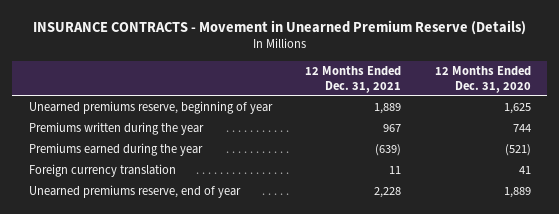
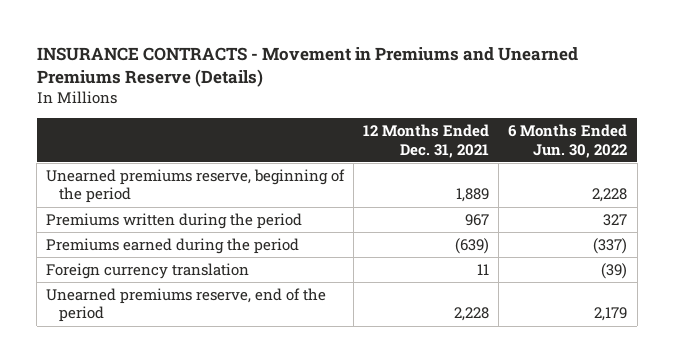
[32,19,526,35] INSURANCE CONTRACTS - Movement in Unearned Premium Reserve (Details) -> [36,47,578,88] INSURANCE CONTRACTS - Movement in Premiums and Unearned Premiums Reserve (Details)
[434,66,531,93] 12 Months Ended Dec. 31, 2020 -> none
none -> [508,124,628,158] 6 Months Ended Jun. 30, 2022
[28,101,273,115] Unearned premiums reserve, beginning of year -> [46,168,346,204] Unearned premiums reserve, beginning of the period
[28,122,204,136] Premiums written during the year -> [46,212,303,229] Premiums written during the period
[28,143,203,157] Premiums earned during the year -> [46,237,300,254] Premiums earned during the period
[28,185,241,199] Unearned premiums reserve, end of year -> [46,287,327,323] Unearned premiums reserve, end of the period

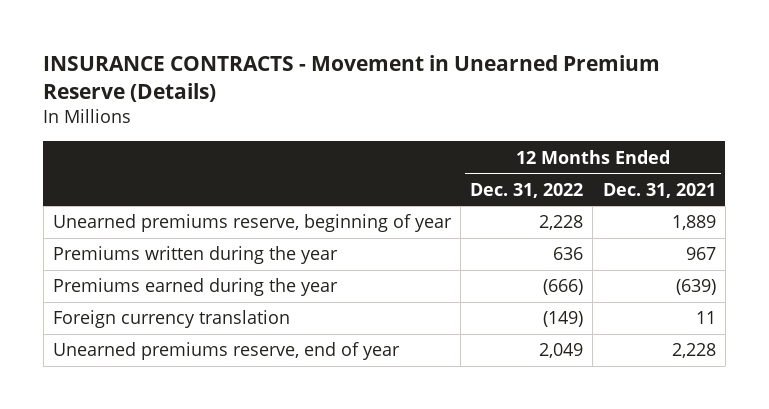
[36,47,578,88] INSURANCE CONTRACTS - Movement in Premiums and Unearned Premiums Reserve (Details) -> [43,55,661,102] INSURANCE CONTRACTS - Movement in Unearned Premium Reserve (Details)
[508,124,628,158] 6 Months Ended Jun. 30, 2022 -> none
none -> [470,182,584,198] Dec. 31, 2022
[46,168,346,204] Unearned premiums reserve, beginning of the period -> [52,214,452,233] Unearned premiums reserve, beginning of year
[46,212,303,229] Premiums written during the period -> [52,246,338,265] Premiums written during the year
[46,237,300,254] Premiums earned during the period -> [52,278,338,297] Premiums earned during the year
[46,287,327,323] Unearned premiums reserve, end of the period -> [52,342,400,361] Unearned premiums reserve, end of year

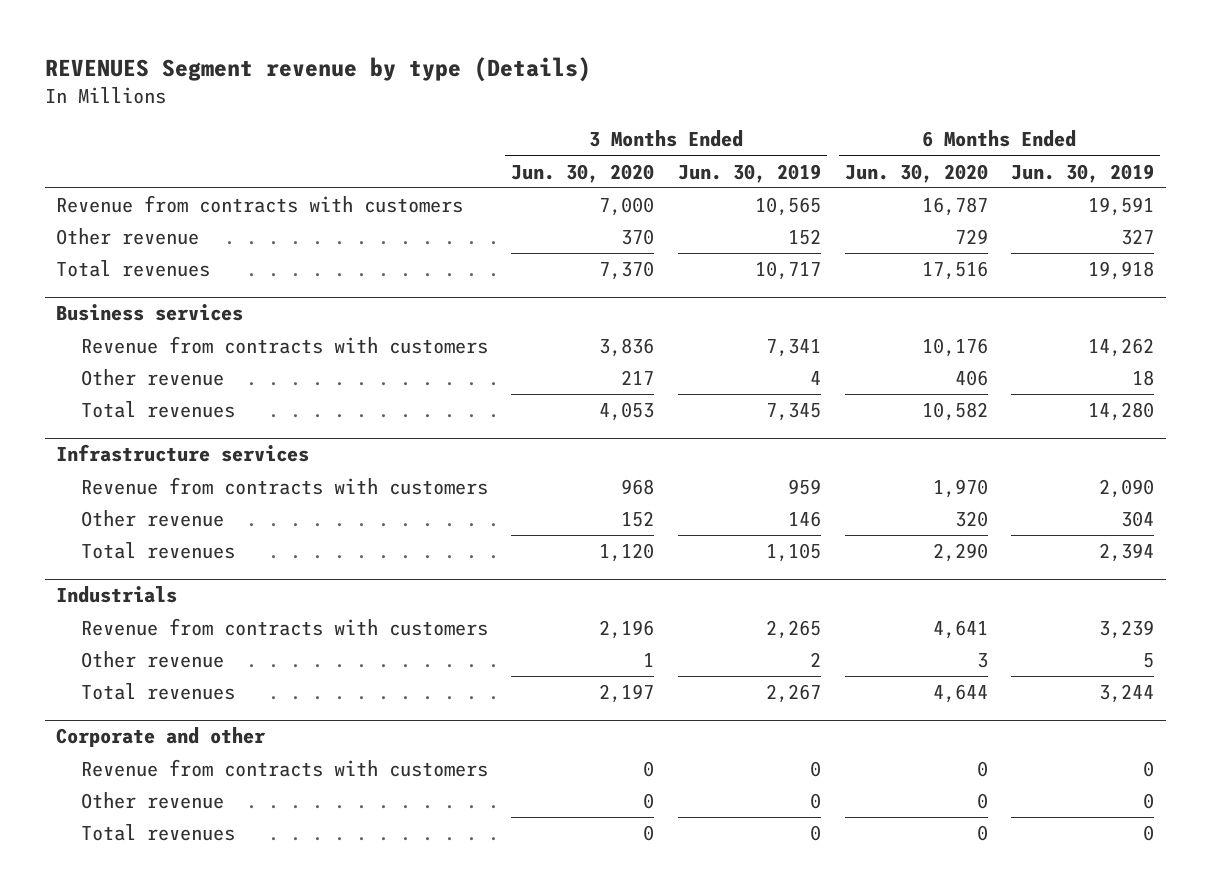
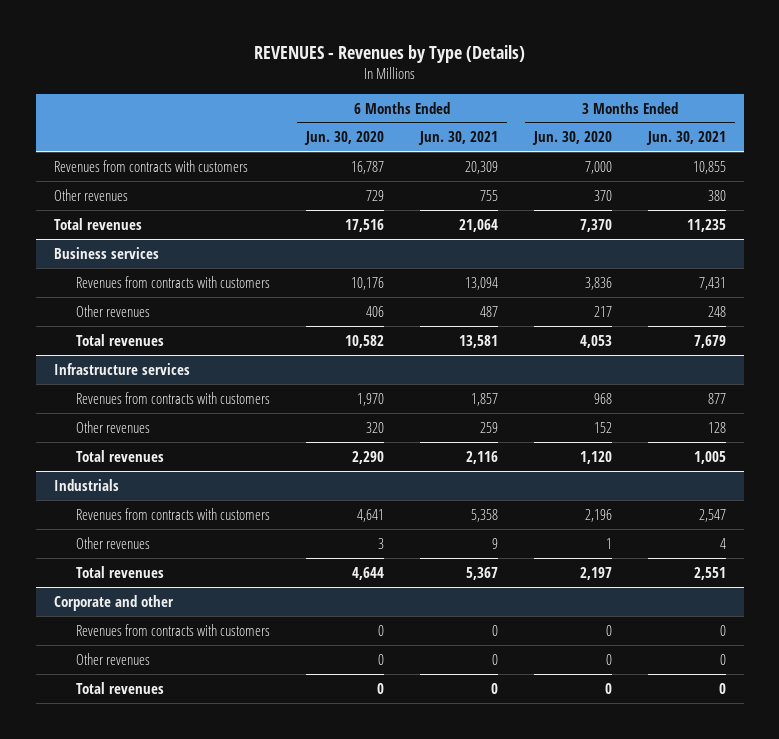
[44,56,591,82] REVENUES Segment revenue by type (Details) -> [253,44,525,63] REVENUES - Revenues by Type (Details)
[677,163,821,183] Jun. 30, 2019 -> none
[1011,163,1155,183] Jun. 30, 2019 -> none
none -> [418,131,499,146] Jun. 30, 2021
none -> [645,131,726,146] Jun. 30, 2021
[56,195,464,214] Revenue from contracts with customers -> [53,159,248,172] Revenues from contracts with customers
[56,228,200,246] Other revenue -> [53,188,128,201] Other revenues
[80,336,488,355] Revenue from contracts with customers -> [76,275,271,288] Revenues from contracts with customers
[80,369,224,387] Other revenue -> [76,304,151,317] Other revenues
[80,477,488,496] Revenue from contracts with customers -> [76,391,271,404] Revenues from contracts with customers
[80,510,224,528] Other revenue -> [76,420,151,433] Other revenues
[80,618,488,637] Revenue from contracts with customers -> [76,507,271,520] Revenues from contracts with customers
[80,651,224,669] Other revenue -> [76,536,151,549] Other revenues
[80,759,488,778] Revenue from contracts with customers -> [76,623,271,636] Revenues from contracts with customers
[80,792,224,810] Other revenue -> [76,652,151,665] Other revenues

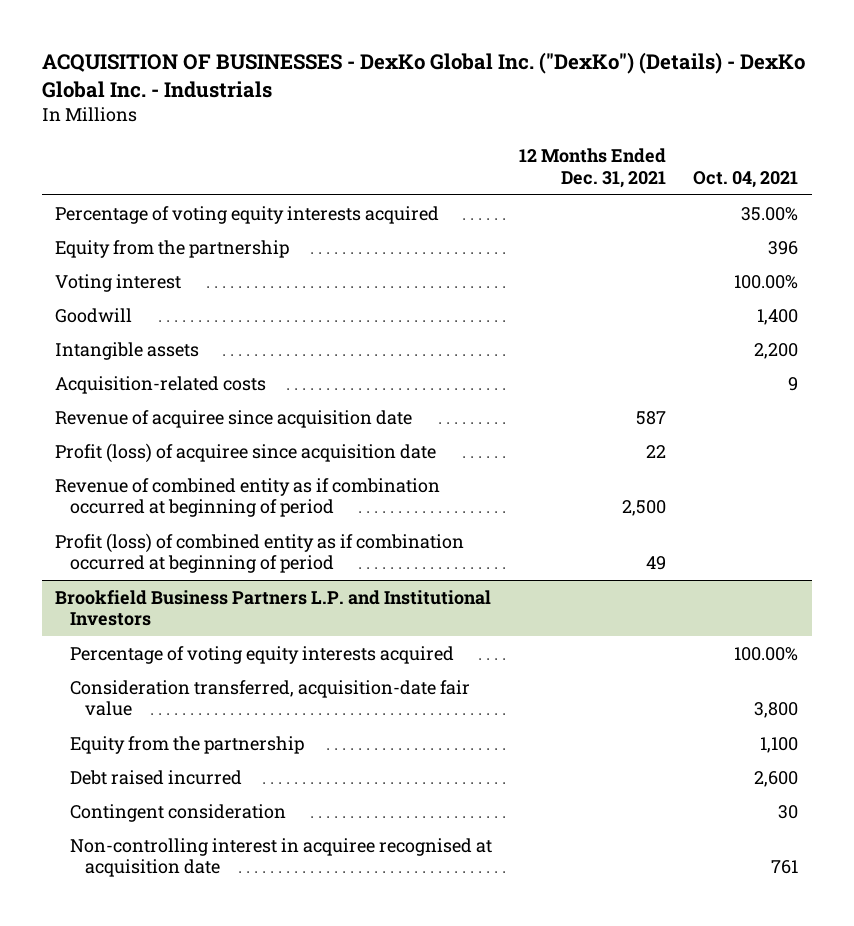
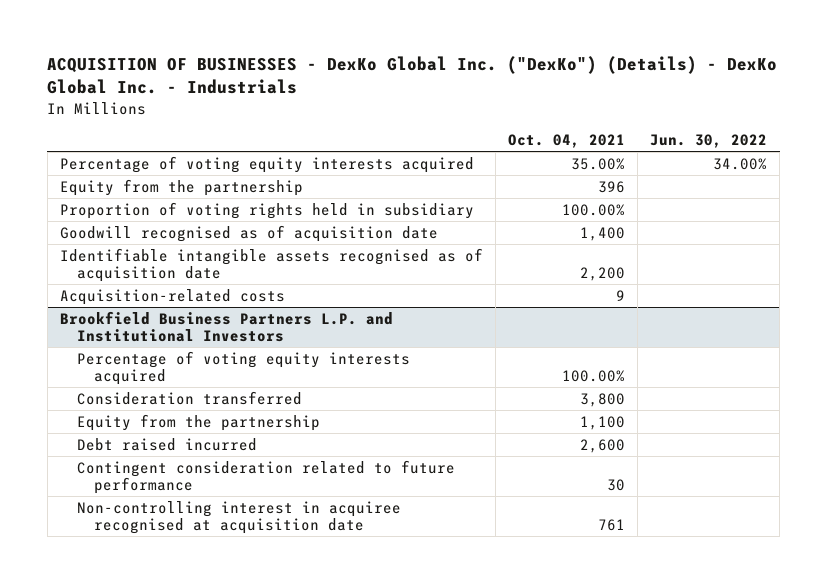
[519,148,667,189] 12 Months Ended Dec. 31, 2021 -> none
none -> [650,133,768,148] Jun. 30, 2022
[55,273,182,292] Voting interest -> [59,201,474,219] Proportion of voting rights held in subsidiary
[55,307,133,323] Goodwill -> [59,224,438,242] Goodwill recognised as of acquisition date
[55,341,200,360] Intangible assets -> [59,247,483,282] Identifiable intangible assets recognised as of acquisition date
[55,409,413,428] Revenue of acquiree since acquisition date -> none
[55,442,437,463] Profit (loss) of acquiree since acquisition date -> none
[55,477,441,518] Revenue of combined entity as if combination occurred at beginning of period -> none
[55,532,465,574] Profit (loss) of combined entity as if combination occurred at beginning of period -> none
[70,679,471,717] Consideration transferred, acquisition-date fair value -> [77,390,303,405] Consideration transferred
[70,803,287,822] Contingent consideration -> [77,459,456,494] Contingent consideration related to future performance

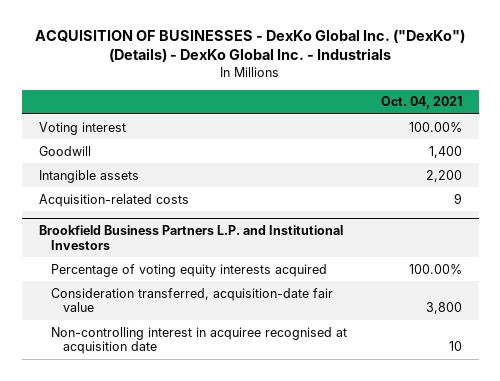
[650,133,768,148] Jun. 30, 2022 -> none
[59,155,474,173] Percentage of voting equity interests acquired -> none
[59,178,303,196] Equity from the partnership -> none
[59,201,474,219] Proportion of voting rights held in subsidiary -> [38,121,126,135] Voting interest
[59,224,438,242] Goodwill recognised as of acquisition date -> [38,145,91,156] Goodwill
[59,247,483,282] Identifiable intangible assets recognised as of acquisition date -> [38,169,139,183] Intangible assets
[77,413,321,431] Equity from the partnership -> none
[77,437,258,451] Debt raised incurred -> none
[77,459,456,494] Contingent consideration related to future performance -> none
[77,390,303,405] Consideration transferred -> [50,287,333,313] Consideration transferred, acquisition-date fair value
[597,518,625,531] 761 -> [448,341,462,352] 10

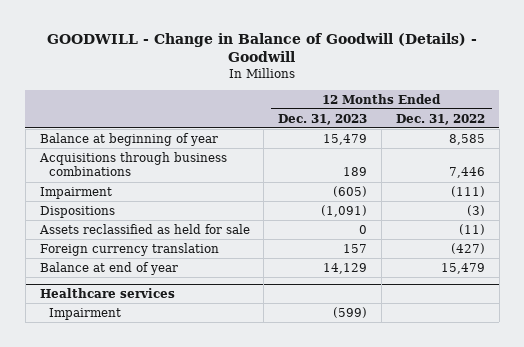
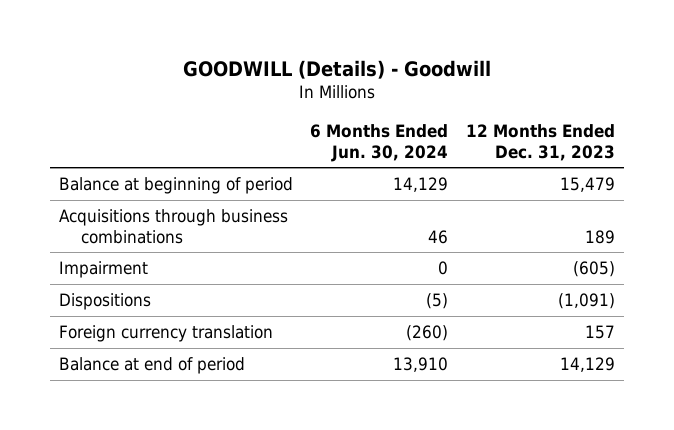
[47,32,478,63] GOODWILL - Change in Balance of Goodwill (Details) - Goodwill -> [182,59,491,79] GOODWILL (Details) - Goodwill
[395,113,485,125] Dec. 31, 2022 -> none
none -> [310,123,449,162] 6 Months Ended Jun. 30, 2024
[39,132,218,146] Balance at beginning of year -> [58,176,293,194] Balance at beginning of period
[38,223,250,234] Assets reclassified as held for sale -> none
[39,288,175,299] Healthcare services -> none
[48,307,121,320] Impairment -> none
[39,261,178,275] Balance at end of year -> [58,356,245,374] Balance at end of period

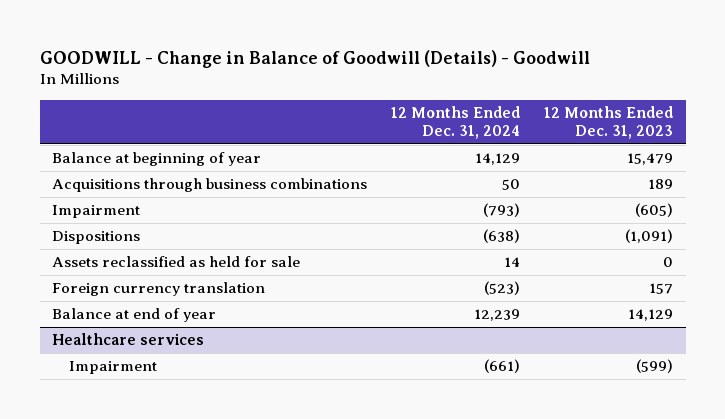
[182,59,491,79] GOODWILL (Details) - Goodwill -> [39,49,590,68] GOODWILL - Change in Balance of Goodwill (Details) - Goodwill
[310,123,449,162] 6 Months Ended Jun. 30, 2024 -> none
none -> [391,106,521,140] 12 Months Ended Dec. 31, 2024
[58,176,293,194] Balance at beginning of period -> [51,152,261,167] Balance at beginning of year
none -> [51,256,300,268] Assets reclassified as held for sale
[58,356,245,374] Balance at end of period -> [51,308,216,323] Balance at end of year
none -> [51,333,204,346] Healthcare services
none -> [68,361,157,375] Impairment

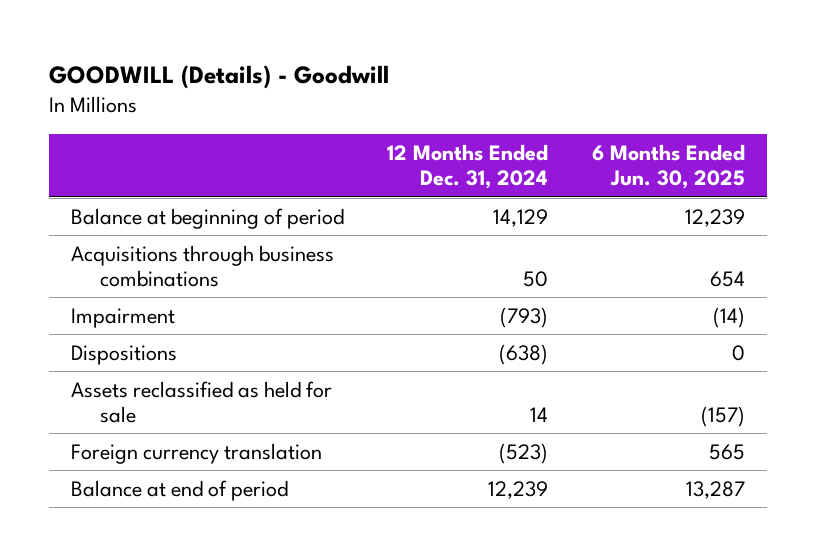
[39,49,590,68] GOODWILL - Change in Balance of Goodwill (Details) - Goodwill -> [48,64,389,89] GOODWILL (Details) - Goodwill
[544,106,674,140] 12 Months Ended Dec. 31, 2023 -> none
none -> [592,144,746,190] 6 Months Ended Jun. 30, 2025
[51,152,261,167] Balance at beginning of year -> [70,207,344,229] Balance at beginning of period
[51,333,204,346] Healthcare services -> none
[68,361,157,375] Impairment -> none
[51,308,216,323] Balance at end of year -> [70,479,288,501] Balance at end of period

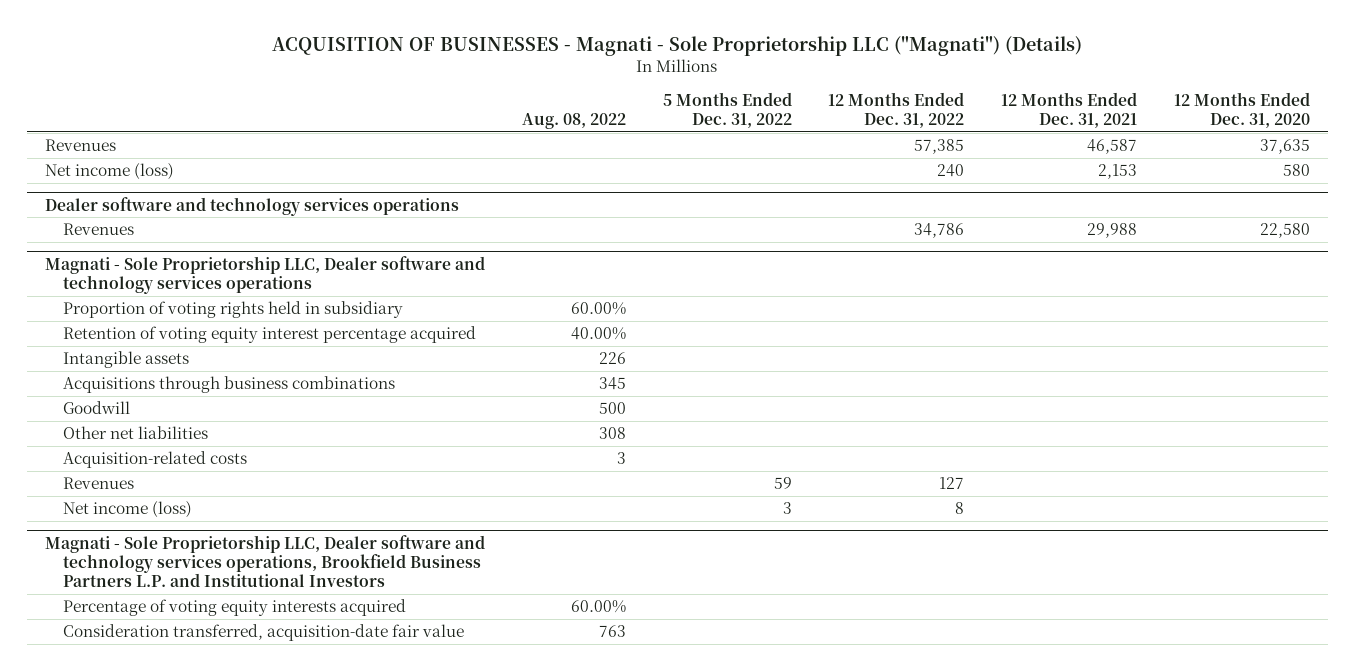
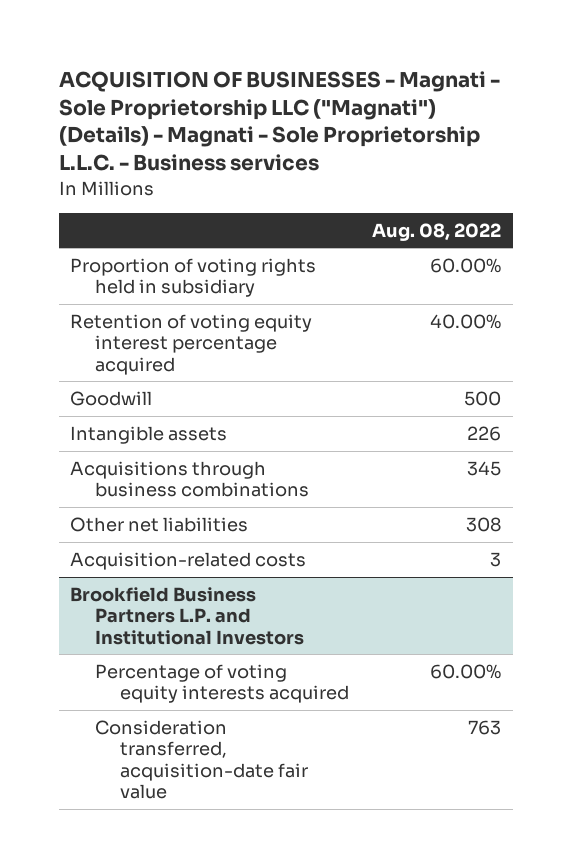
[272,36,1083,57] ACQUISITION OF BUSINESSES - Magnati - Sole Proprietorship LLC ("Magnati") (Details) -> [58,70,500,172] ACQUISITION OF BUSINESSES - Magnati - Sole Proprietorship LLC ("Magnati") (Details) - Magnati - Sole Proprietorship L.L.C. - Business services
[662,91,792,128] 5 Months Ended Dec. 31, 2022 -> none
[828,91,965,128] 12 Months Ended Dec. 31, 2022 -> none
[1000,91,1137,128] 12 Months Ended Dec. 31, 2021 -> none
[1173,91,1310,128] 12 Months Ended Dec. 31, 2020 -> none
[45,139,117,152] Revenues -> none
[45,163,175,181] Net income (loss) -> none
[45,196,460,216] Dealer software and technology services operations -> none
[62,223,134,236] Revenues -> none
[45,255,486,294] Magnati - Sole Proprietorship LLC, Dealer software and technology services operations -> none
none -> [70,390,153,406] Goodwill
[62,401,130,415] Goodwill -> none
[62,477,134,490] Revenues -> none
[62,501,192,519] Net income (loss) -> none
[45,534,486,587] Magnati - Sole Proprietorship LLC, Dealer software and technology services operations, Brookfield Business Partners L.P. and Institutional Investors -> none
none -> [70,586,305,645] Brookfield Business Partners L.P. and Institutional Investors

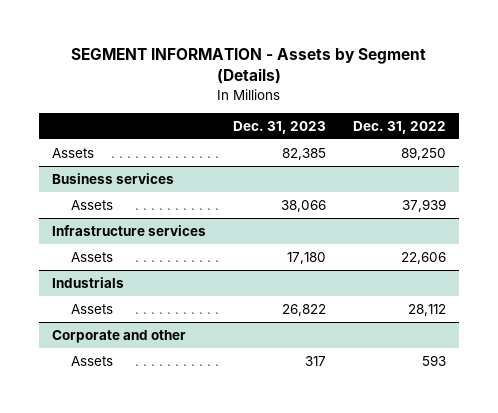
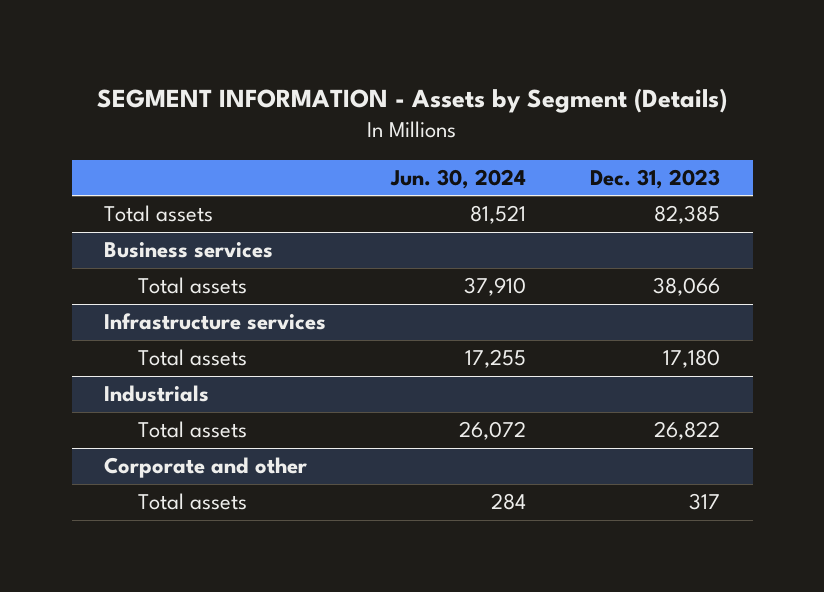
[352,120,446,134] Dec. 31, 2022 -> none
none -> [389,169,526,190] Jun. 30, 2024
[52,147,95,158] Assets -> [103,205,213,223] Total assets
[70,199,113,210] Assets -> [137,277,247,295] Total assets
[70,251,113,262] Assets -> [137,349,247,367] Total assets
[70,303,113,314] Assets -> [137,421,247,439] Total assets
[70,355,113,366] Assets -> [137,493,247,511] Total assets

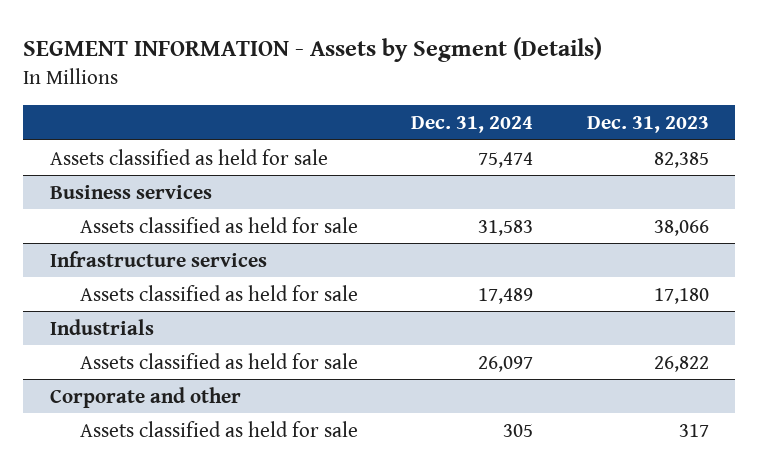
[389,169,526,190] Jun. 30, 2024 -> none
none -> [411,116,534,134] Dec. 31, 2024
[103,205,213,223] Total assets -> [50,148,329,165] Assets classified as held for sale
[137,277,247,295] Total assets -> [80,216,359,233] Assets classified as held for sale
[137,349,247,367] Total assets -> [80,284,359,301] Assets classified as held for sale
[137,421,247,439] Total assets -> [80,352,359,369] Assets classified as held for sale
[137,493,247,511] Total assets -> [80,420,359,437] Assets classified as held for sale

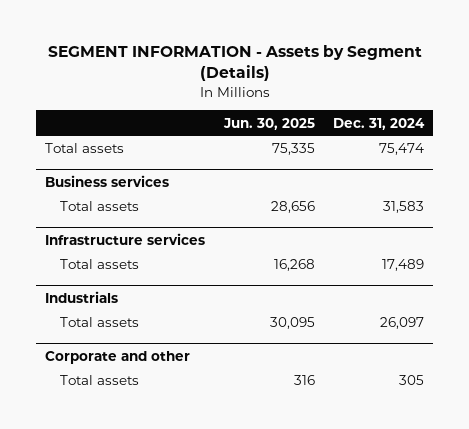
[586,116,709,134] Dec. 31, 2023 -> none
none -> [222,117,315,130] Jun. 30, 2025
[50,148,329,165] Assets classified as held for sale -> [45,143,125,154] Total assets
[80,216,359,233] Assets classified as held for sale -> [60,201,140,212] Total assets
[80,284,359,301] Assets classified as held for sale -> [60,259,140,270] Total assets
[80,352,359,369] Assets classified as held for sale -> [60,317,140,328] Total assets
[80,420,359,437] Assets classified as held for sale -> [60,375,140,386] Total assets

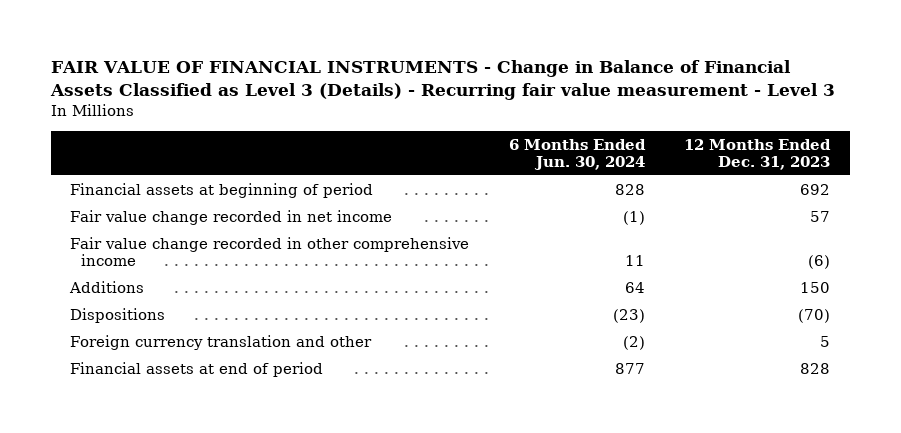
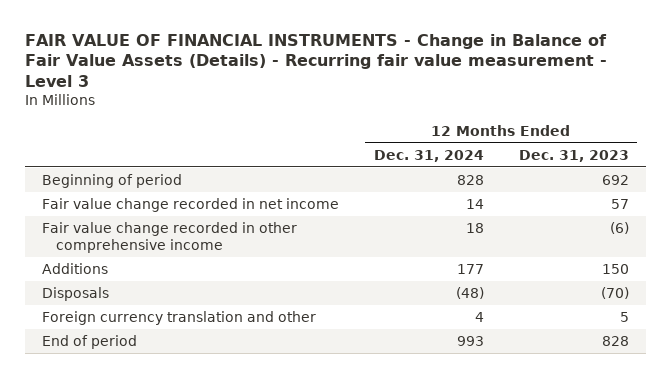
[49,60,835,101] FAIR VALUE OF FINANCIAL INSTRUMENTS - Change in Balance of Financial Assets Classified as Level 3 (Details) - Recurring fair value measurement - Level 3 -> [24,33,607,88] FAIR VALUE OF FINANCIAL INSTRUMENTS - Change in Balance of Fair Value Assets (Details) - Recurring fair value measurement - Level 3
[508,138,646,170] 6 Months Ended Jun. 30, 2024 -> none
none -> [373,149,484,162] Dec. 31, 2024
[70,183,374,199] Financial assets at beginning of period -> [42,173,183,188] Beginning of period
[70,308,166,324] Dispositions -> [42,286,110,301] Disposals
[70,362,324,378] Financial assets at end of period -> [42,334,138,349] End of period

